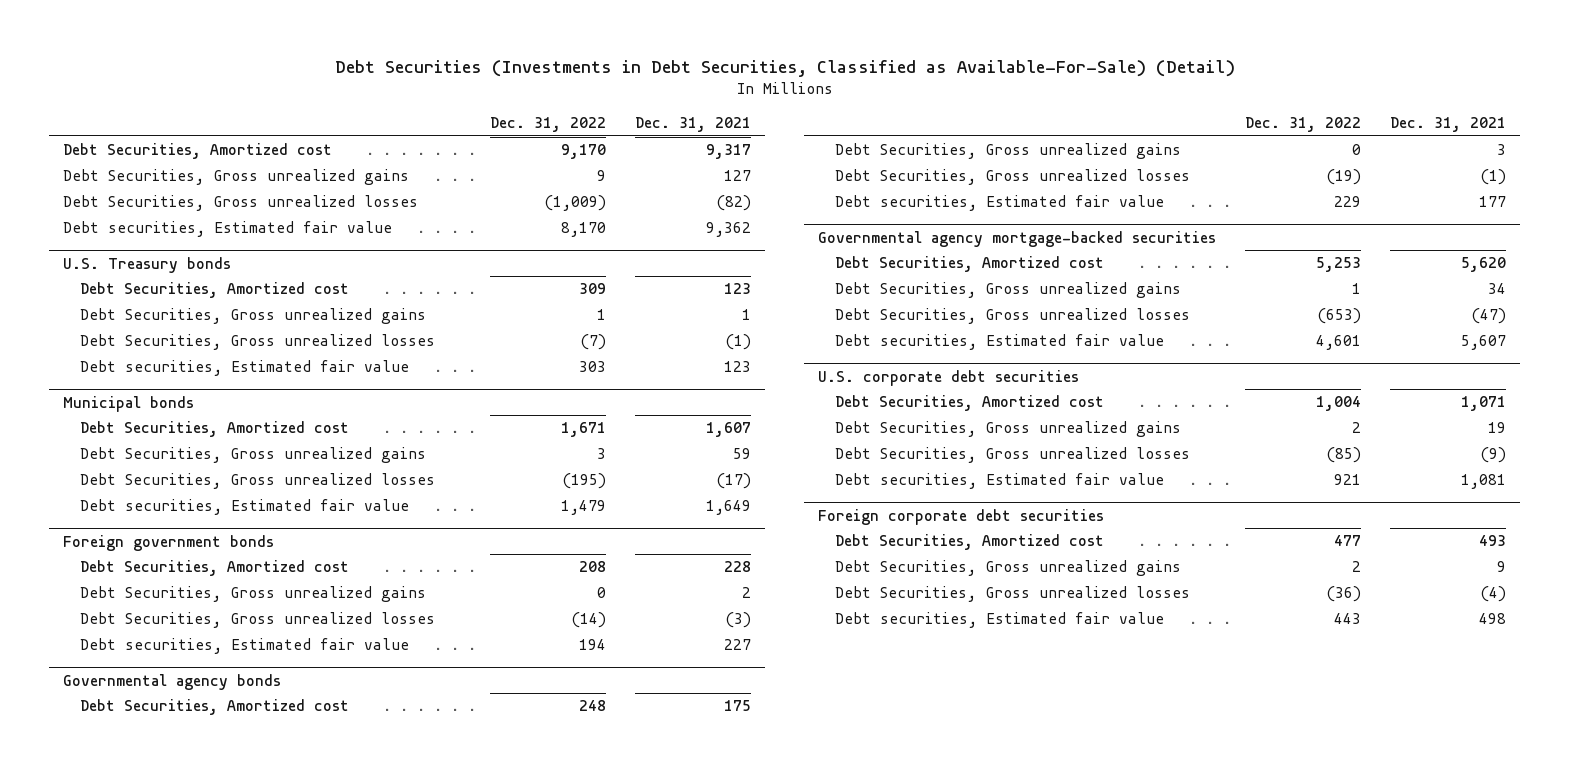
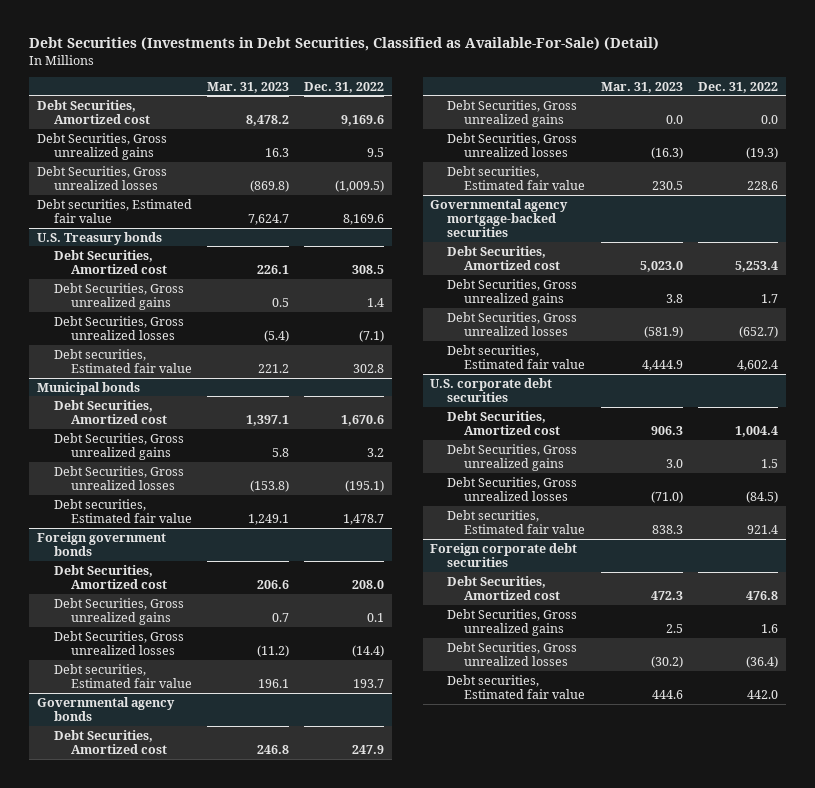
[634,117,751,133] Dec. 31, 2021 -> none
none -> [207,81,290,93] Mar. 31, 2023
[561,144,607,160] 9,170 -> [341,114,385,126] 9,169.6
[597,170,607,182] 9 -> [367,147,385,157] 9.5
[544,195,607,212] (1,009) -> [335,179,385,192] (1,009.5)
[561,222,607,238] 8,170 -> [343,213,385,225] 8,169.6
[579,283,607,295] 309 -> [352,264,385,274] 308.5
[597,309,607,321] 1 -> [367,297,385,307] 1.4
[580,334,607,351] (7) -> [359,329,385,342] (7.1)
[579,361,607,373] 303 -> [353,363,385,373] 302.8
[561,422,607,438] 1,671 -> [341,414,385,426] 1,670.6
[597,448,607,460] 3 -> [367,447,385,457] 3.2
[562,473,607,490] (195) -> [345,479,385,492] (195.1)
[561,500,607,516] 1,479 -> [343,513,385,525] 1,478.7
[579,561,607,573] 208 -> [352,579,385,589] 208.0
[597,587,607,599] 0 -> [367,612,385,622] 0.1
[571,612,607,629] (14) -> [352,644,385,657] (14.4)
[579,639,607,651] 194 -> [353,678,385,688] 193.7
[579,700,607,712] 248 -> [352,744,385,754] 247.9
[1351,144,1361,156] 0 -> [761,114,779,124] 0.0
[1325,169,1361,186] (19) -> [746,146,779,159] (19.3)
[1333,196,1361,208] 229 -> [747,180,779,190] 228.6
[1315,257,1361,273] 5,253 -> [735,260,779,272] 5,253.4
[1351,283,1361,295] 1 -> [761,293,779,303] 1.7
[1316,308,1361,325] (653) -> [739,325,779,338] (652.7)
[1315,335,1361,351] 4,601 -> [737,359,779,371] 4,602.4
[1315,396,1361,412] 1,004 -> [735,425,779,437] 1,004.4
[1351,422,1361,434] 2 -> [761,458,779,468] 1.5
[1325,447,1361,464] (85) -> [746,490,779,503] (84.5)
[1333,474,1361,486] 921 -> [747,524,779,534] 921.4
[1333,535,1361,547] 477 -> [746,590,779,600] 476.8
[1351,561,1361,573] 2 -> [761,623,779,633] 1.6
[1325,586,1361,603] (36) -> [746,655,779,668] (36.4)
[1333,613,1361,625] 443 -> [747,689,779,699] 442.0

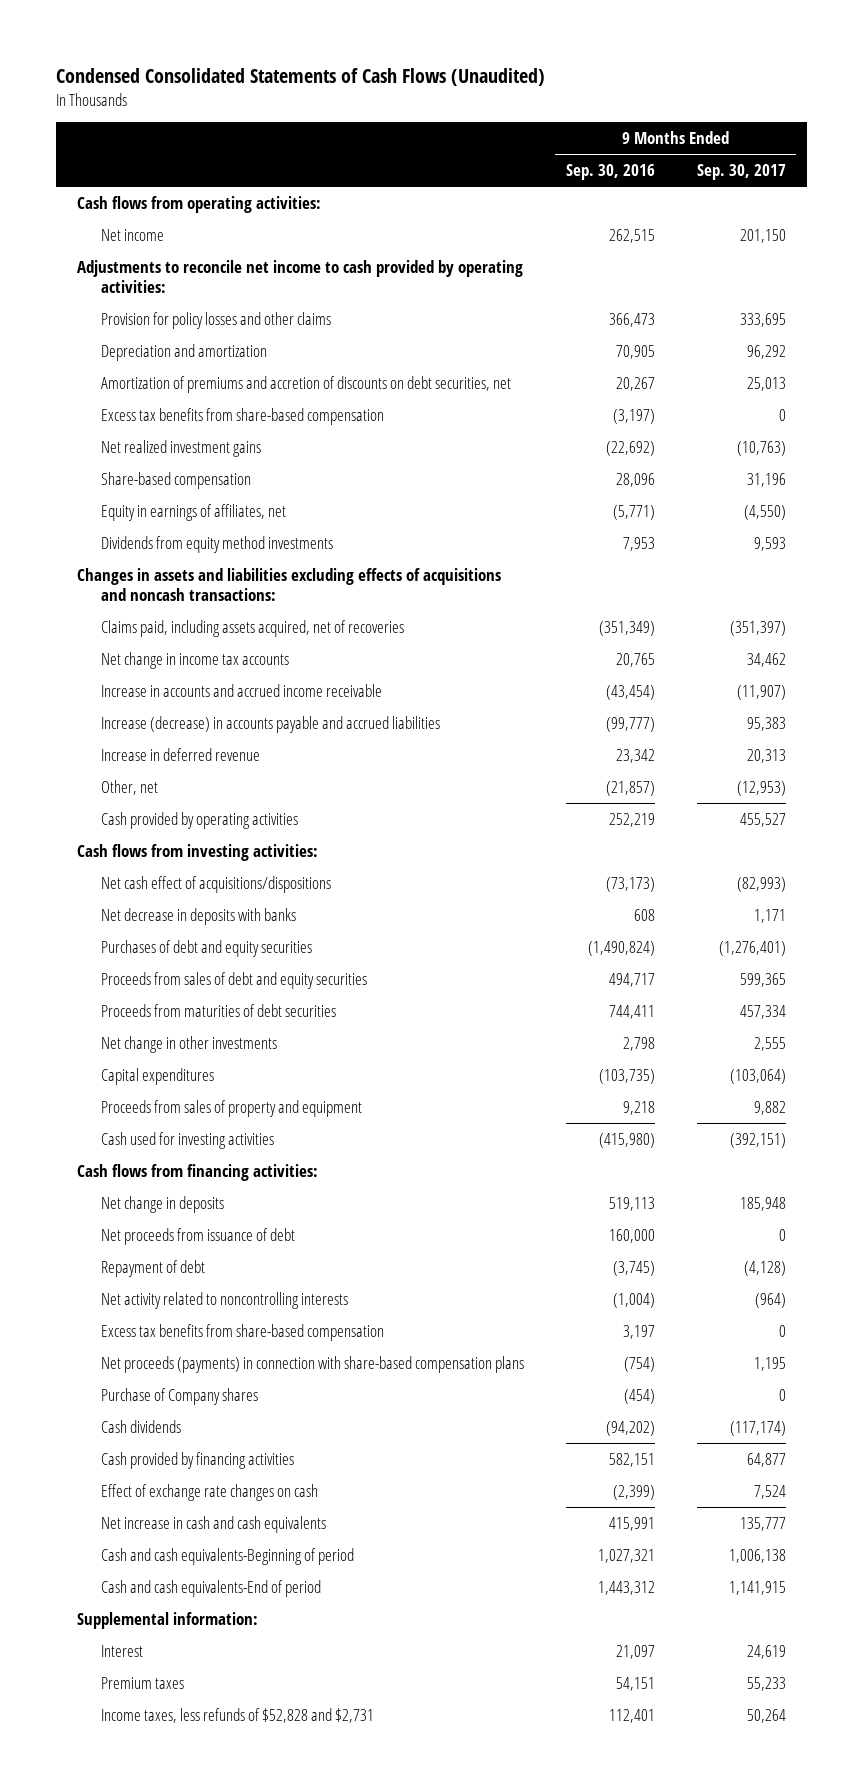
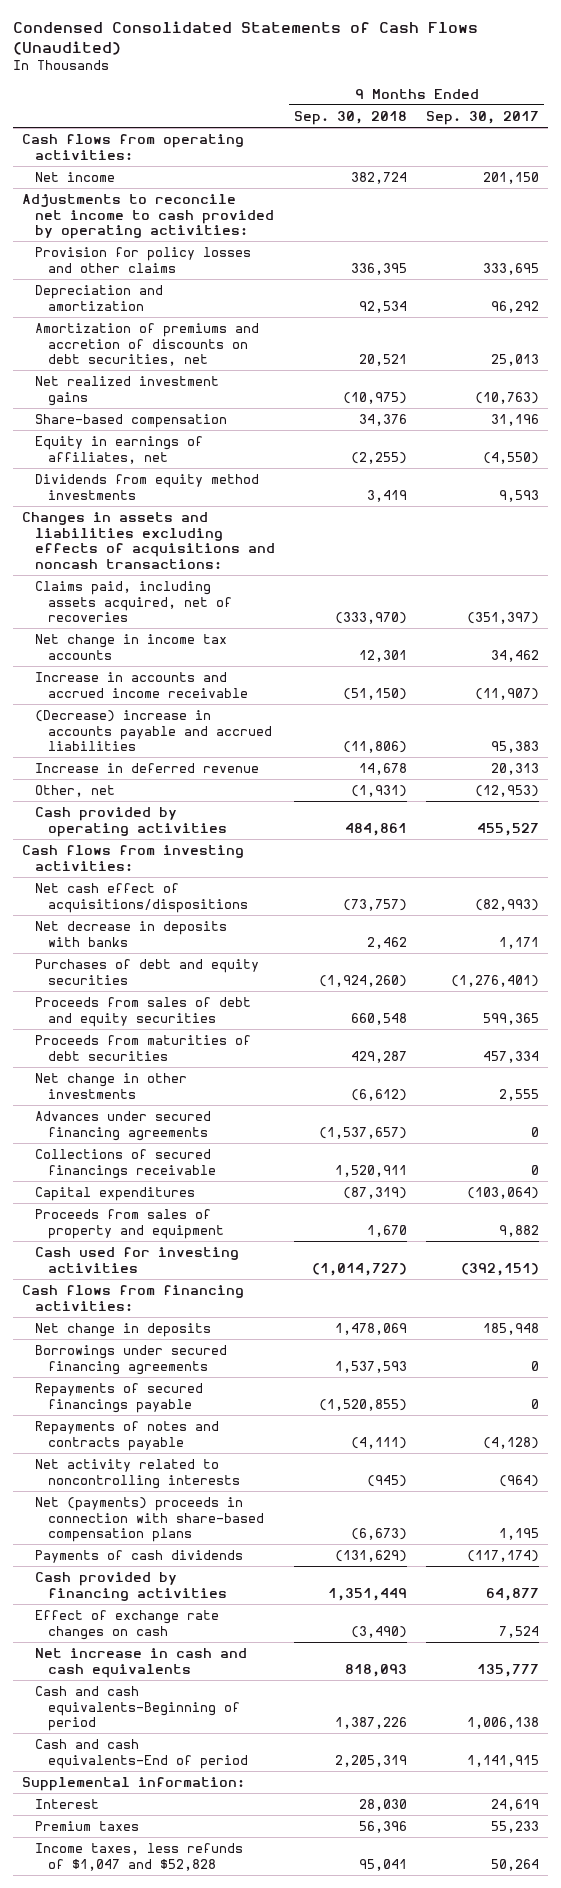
[565,164,655,181] Sep. 30, 2016 -> none
none -> [294,110,408,125] Sep. 30, 2018
[100,407,384,425] Excess tax benefits from share-based compensation -> none
[100,715,440,733] Increase (decrease) in accounts payable and accrued liabilities -> [35,709,273,752] (Decrease) increase in accounts payable and accrued liabilities
none -> [35,1110,212,1141] Advances under secured financing agreements
none -> [35,1148,217,1179] Collections of secured financings receivable
[100,1227,295,1245] Net proceeds from issuance of debt -> none
none -> [35,1344,228,1375] Borrowings under secured financing agreements
none -> [35,1382,204,1413] Repayments of secured financings payable
[100,1259,205,1277] Repayment of debt -> [35,1420,220,1451] Repayments of notes and contracts payable
[100,1323,384,1341] Excess tax benefits from share-based compensation -> none
[100,1387,258,1405] Purchase of Company shares -> none
[100,1355,524,1373] Net proceeds (payments) in connection with share-based compensation plans -> [35,1496,265,1543] Net (payments) proceeds in connection with share-based compensation plans
[100,1419,181,1433] Cash dividends -> [35,1549,244,1563] Payments of cash dividends
[100,1707,374,1723] Income taxes, less refunds of $52,828 and $2,731 -> [35,1842,244,1871] Income taxes, less refunds of $1,047 and $52,828

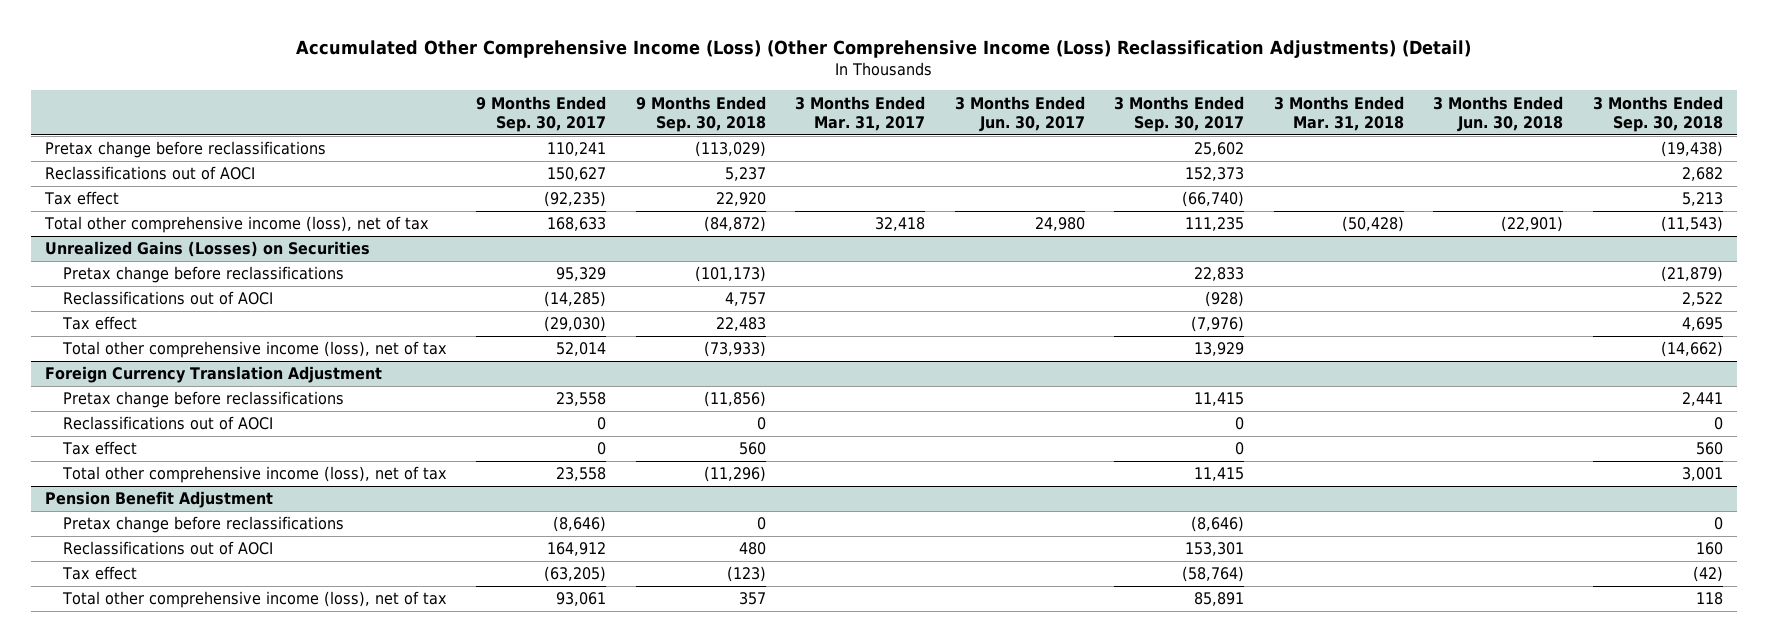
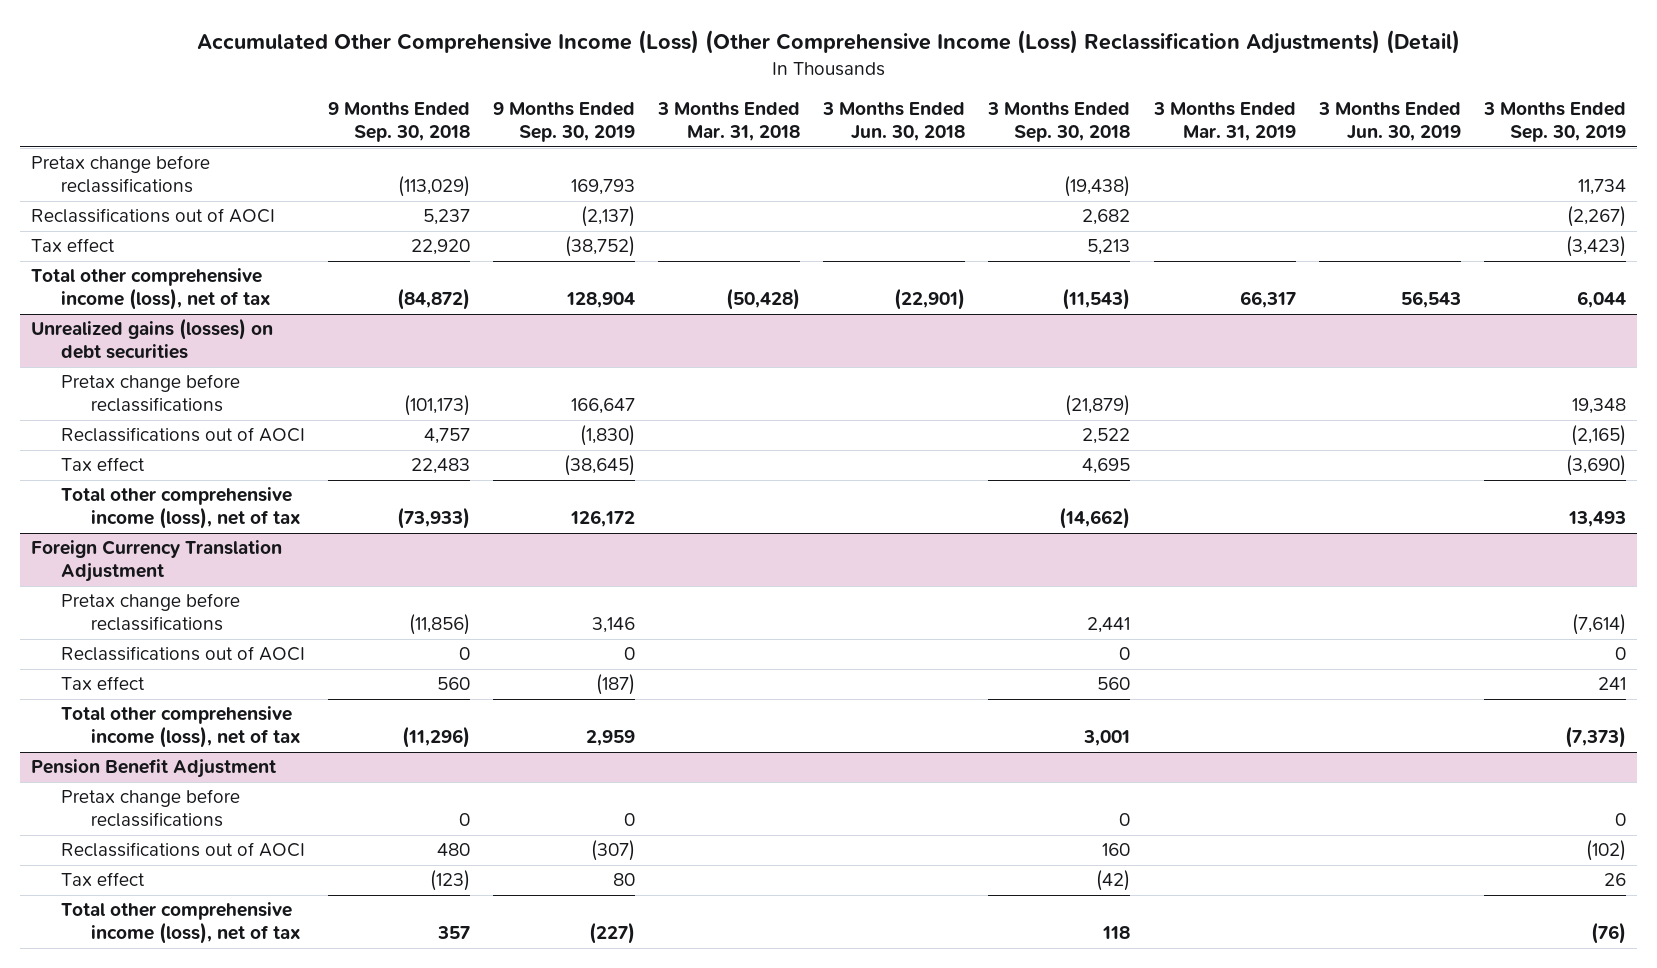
[476,95,607,132] 9 Months Ended Sep. 30, 2017 -> none
[795,95,926,131] 3 Months Ended Mar. 31, 2017 -> none
[954,95,1085,132] 3 Months Ended Jun. 30, 2017 -> none
[1114,95,1245,132] 3 Months Ended Sep. 30, 2017 -> none
none -> [493,102,636,143] 9 Months Ended Sep. 30, 2019
none -> [1152,102,1296,142] 3 Months Ended Mar. 31, 2019
none -> [1317,102,1461,142] 3 Months Ended Jun. 30, 2019
none -> [1482,102,1626,143] 3 Months Ended Sep. 30, 2019
[45,241,371,258] Unrealized Gains (Losses) on Securities -> [31,318,274,360] Unrealized gains (losses) on debt securities

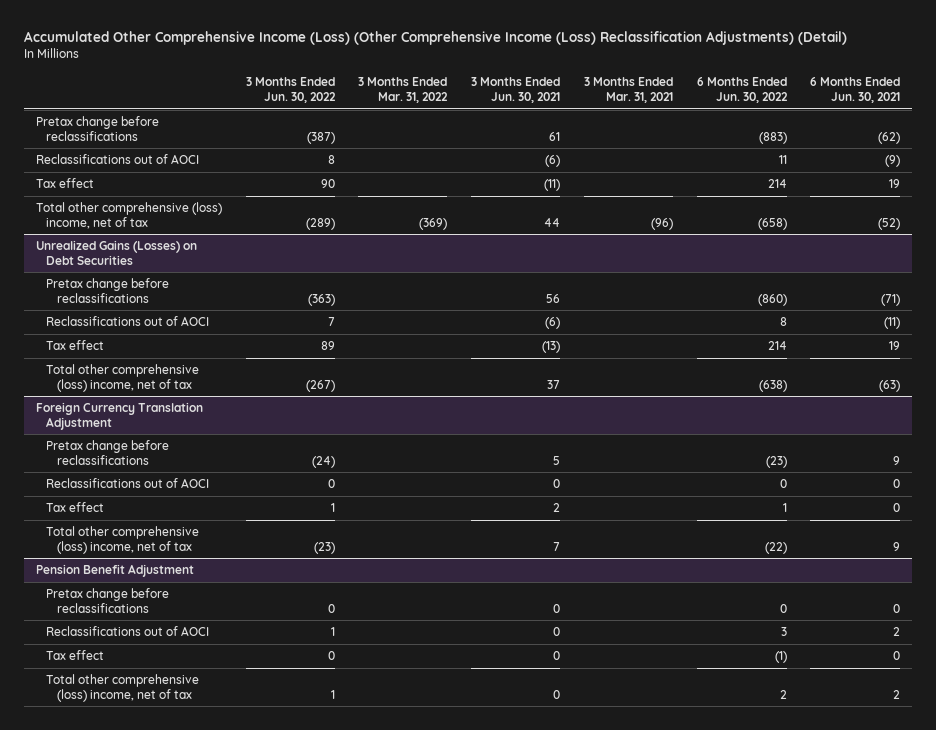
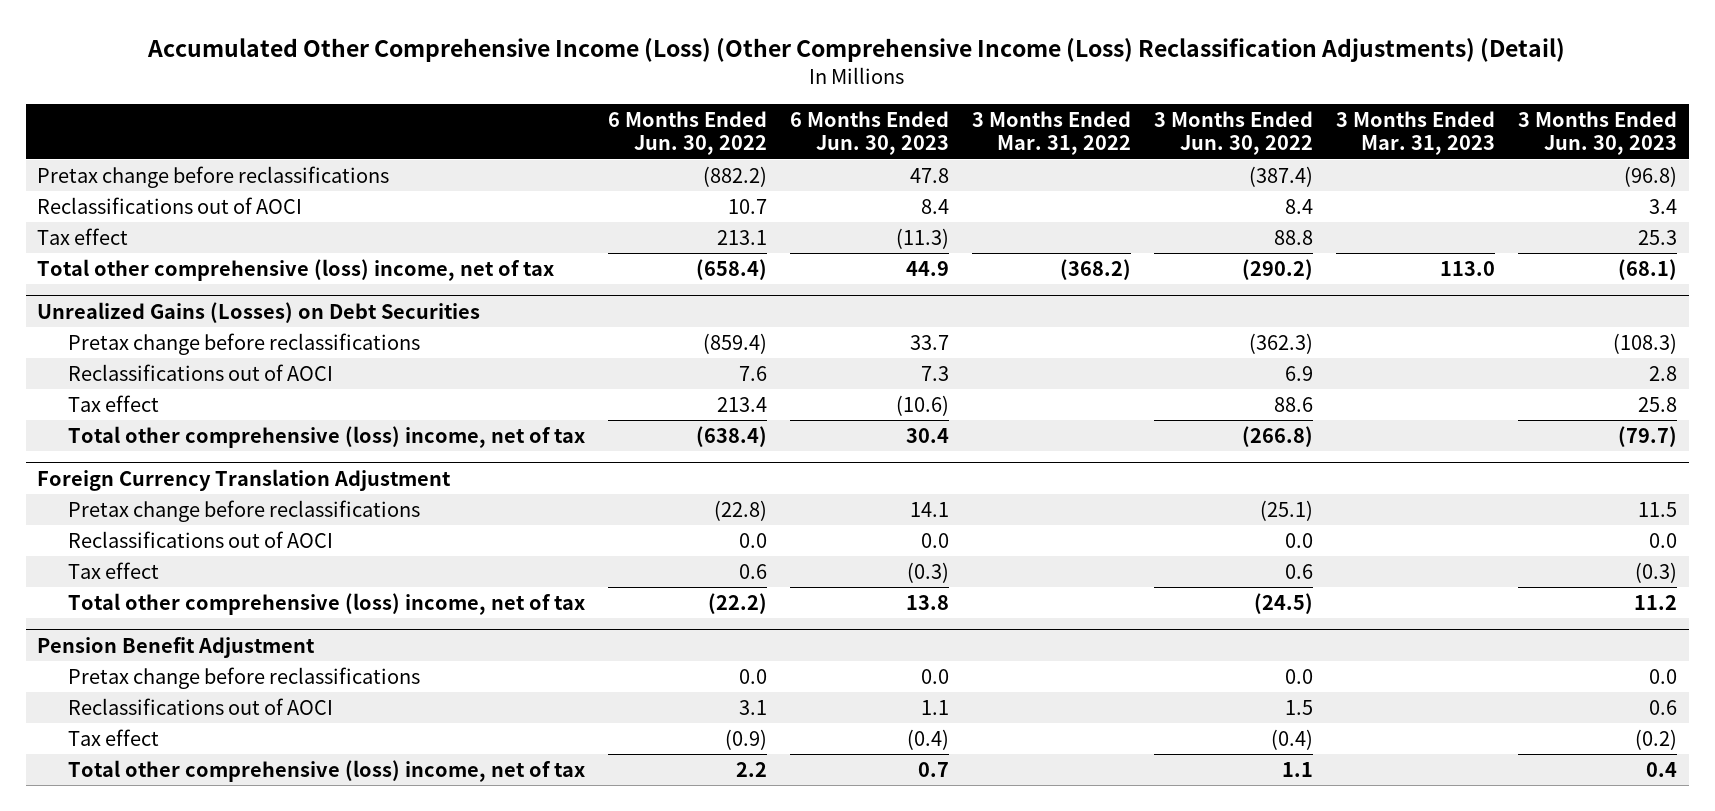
[471,77,561,103] 3 Months Ended Jun. 30, 2021 -> none
[583,77,673,103] 3 Months Ended Mar. 31, 2021 -> none
[810,77,901,103] 6 Months Ended Jun. 30, 2021 -> none
none -> [789,111,949,156] 6 Months Ended Jun. 30, 2023
none -> [1335,111,1495,156] 3 Months Ended Mar. 31, 2023
none -> [1518,111,1678,156] 3 Months Ended Jun. 30, 2023
[306,131,335,144] (387) -> [1248,165,1313,187] (387.4)
[758,131,787,144] (883) -> [702,165,767,187] (882.2)
[327,155,335,165] 8 -> [1284,198,1313,214] 8.4
[778,155,787,165] 11 -> [727,198,767,214] 10.7
[320,179,335,189] 90 -> [1273,229,1313,245] 88.8
[767,179,787,189] 214 -> [716,229,767,245] 213.1
[305,217,335,230] (289) -> [1241,258,1313,280] (290.2)
[419,217,448,230] (369) -> [1059,258,1131,280] (368.2)
[757,217,787,230] (658) -> [695,258,767,280] (658.4)
[307,293,335,306] (363) -> [1248,332,1313,354] (362.3)
[757,293,787,306] (860) -> [702,332,767,354] (859.4)
[327,317,335,327] 7 -> [1284,365,1313,381] 6.9
[779,317,787,327] 8 -> [738,365,767,381] 7.6
[320,341,335,351] 89 -> [1273,396,1313,412] 88.6
[767,341,787,351] 214 -> [716,396,767,412] 213.4
[305,379,335,392] (267) -> [1241,425,1313,447] (266.8)
[758,379,787,392] (638) -> [695,425,767,447] (638.4)
[311,455,335,468] (24) -> [1259,499,1313,521] (25.1)
[765,455,787,468] (23) -> [713,499,767,521] (22.8)
[327,479,335,489] 0 -> [1284,532,1313,548] 0.0
[779,479,787,489] 0 -> [738,532,767,548] 0.0
[330,503,335,513] 1 -> [1284,563,1313,579] 0.6
[782,503,787,513] 1 -> [738,563,767,579] 0.6
[313,541,335,554] (23) -> [1253,592,1313,614] (24.5)
[764,541,787,554] (22) -> [707,592,767,614] (22.2)
[327,603,335,613] 0 -> [1284,668,1313,684] 0.0
[779,603,787,613] 0 -> [738,668,767,684] 0.0
[330,627,335,637] 1 -> [1284,699,1313,715] 1.5
[780,627,787,637] 3 -> [738,699,767,715] 3.1
[327,651,335,661] 0 -> [1270,728,1313,750] (0.4)
[774,651,787,664] (1) -> [724,728,767,750] (0.9)
[330,689,335,699] 1 -> [1281,761,1313,777] 1.1
[779,689,787,699] 2 -> [735,761,767,777] 2.2

